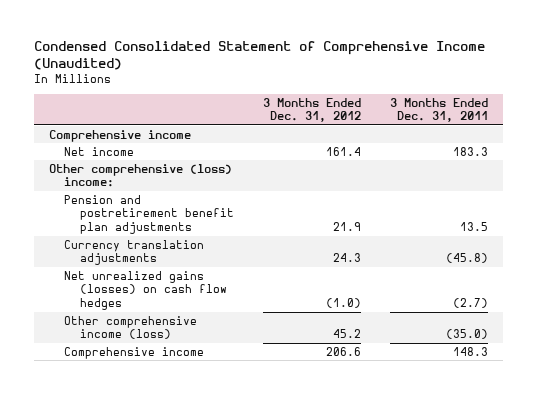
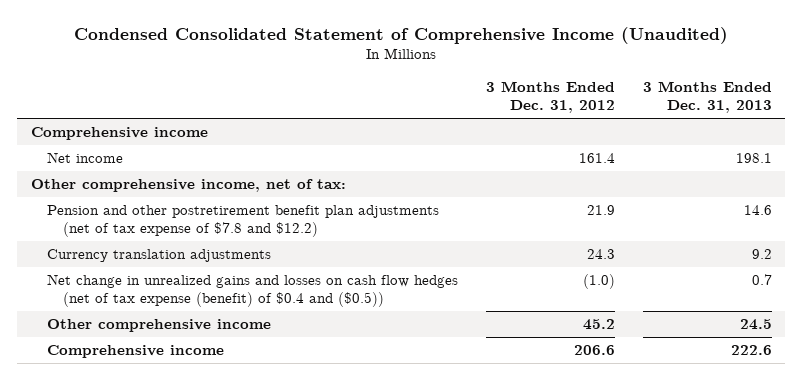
[389,97,488,123] 3 Months Ended Dec. 31, 2011 -> none
none -> [642,80,772,114] 3 Months Ended Dec. 31, 2013
[49,163,233,188] Other comprehensive (loss) income: -> [30,179,346,193] Other comprehensive income, net of tax:
[64,194,234,235] Pension and postretirement benefit plan adjustments -> [47,205,440,238] Pension and other postretirement benefit plan adjustments (net of tax expense of $7.8 and $12.2)
[64,270,227,311] Net unrealized gains (losses) on cash flow hedges -> [47,274,459,308] Net change in unrealized gains and losses on cash flow hedges (net of tax expense (benefit) of $0.4 and ($0.5))
[64,315,198,340] Other comprehensive income (loss) -> [47,319,272,333] Other comprehensive income

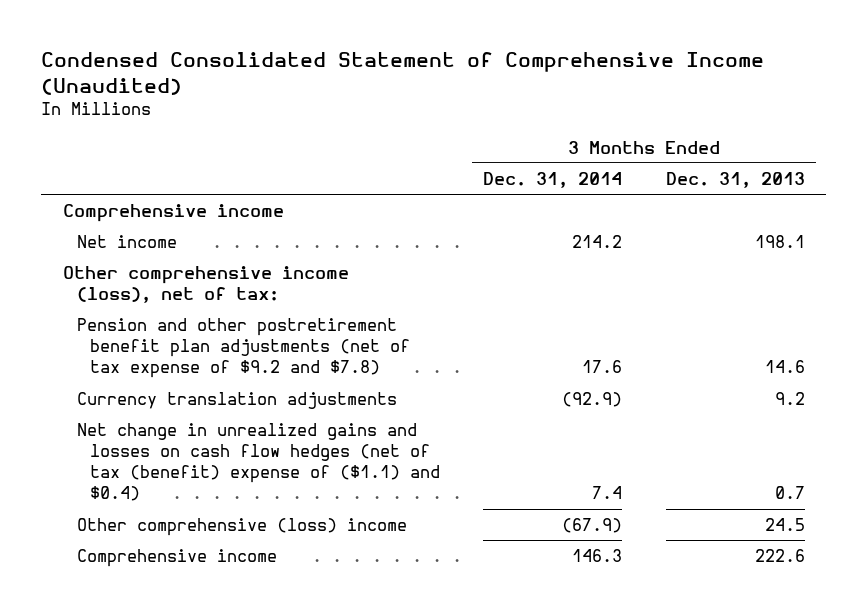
[485,80,615,114] 3 Months Ended Dec. 31, 2012 -> none
none -> [483,171,623,188] Dec. 31, 2014
[30,179,346,193] Other comprehensive income, net of tax: -> [63,265,350,304] Other comprehensive income (loss), net of tax:
[47,205,440,238] Pension and other postretirement benefit plan adjustments (net of tax expense of $7.8 and $12.2) -> [76,317,410,379] Pension and other postretirement benefit plan adjustments (net of tax expense of $9.2 and $7.8)
[47,274,459,308] Net change in unrealized gains and losses on cash flow hedges (net of tax expense (benefit) of $0.4 and ($0.5)) -> [76,422,440,502] Net change in unrealized gains and losses on cash flow hedges (net of tax (benefit) expense of ($1.1) and $0.4)
[47,319,272,333] Other comprehensive income -> [76,517,407,536] Other comprehensive (loss) income

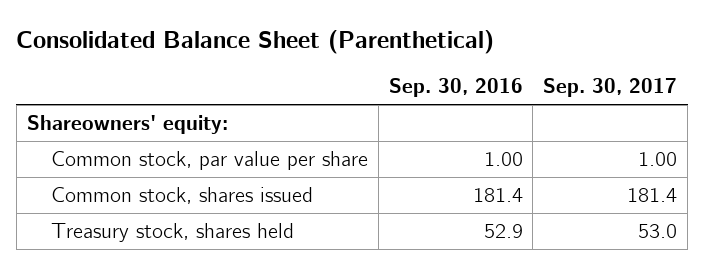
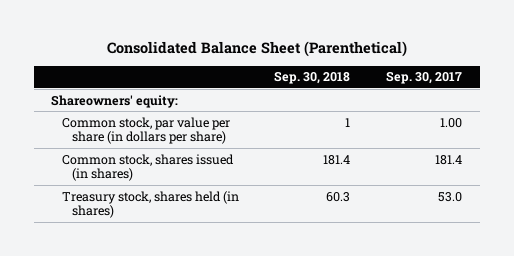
[388,78,523,98] Sep. 30, 2016 -> none
none -> [274,71,351,85] Sep. 30, 2018
[50,150,368,170] Common stock, par value per share -> [61,116,230,145] Common stock, par value per share (in dollars per share)
[50,186,313,204] Common stock, shares issued -> [61,153,234,182] Common stock, shares issued (in shares)
[50,222,294,242] Treasury stock, shares held -> [61,190,239,219] Treasury stock, shares held (in shares)

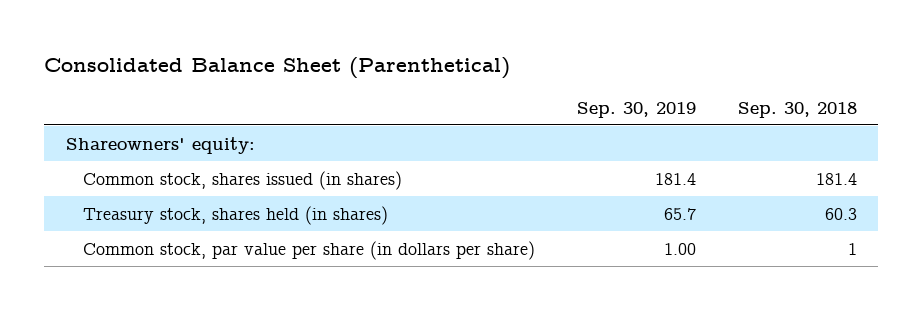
[386,71,463,85] Sep. 30, 2017 -> none
none -> [576,101,696,118] Sep. 30, 2019
[61,116,230,145] Common stock, par value per share (in dollars per share) -> [82,240,535,260] Common stock, par value per share (in dollars per share)

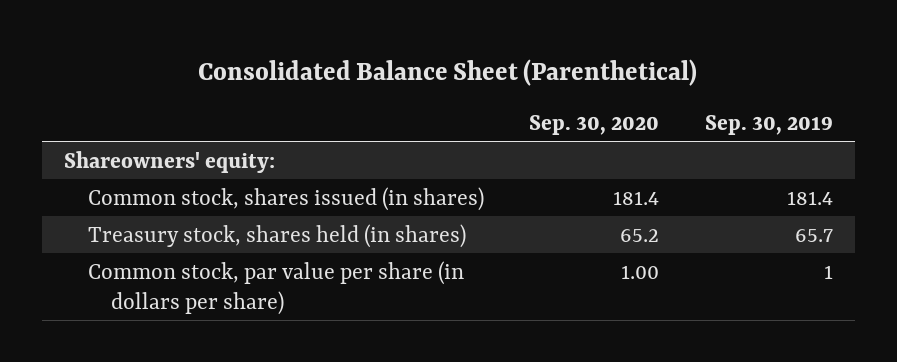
[738,101,858,118] Sep. 30, 2018 -> none
none -> [529,114,660,135] Sep. 30, 2020
[663,242,696,255] 1.00 -> [823,264,833,279] 1

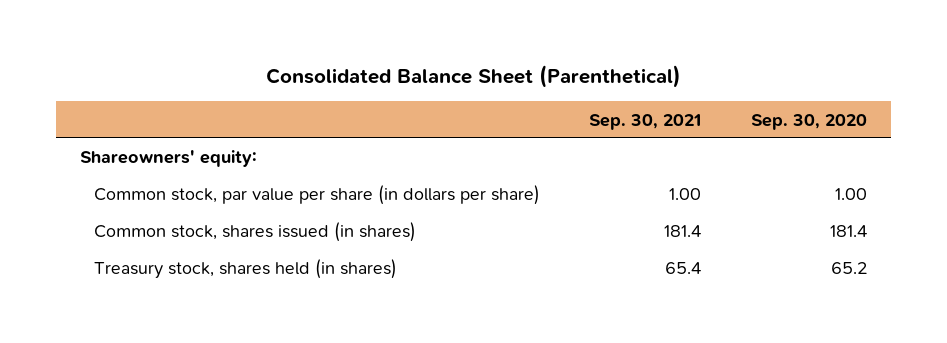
[704,114,833,135] Sep. 30, 2019 -> none
none -> [589,113,702,130] Sep. 30, 2021
[87,260,464,315] Common stock, par value per share (in dollars per share) -> [94,185,541,206] Common stock, par value per share (in dollars per share)

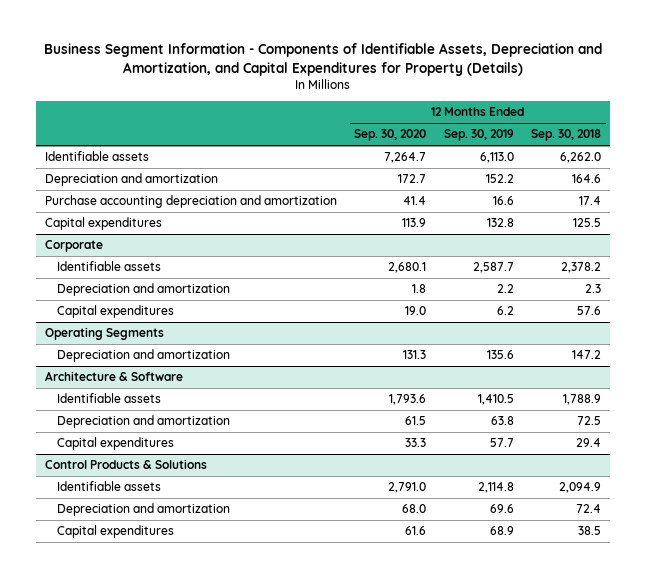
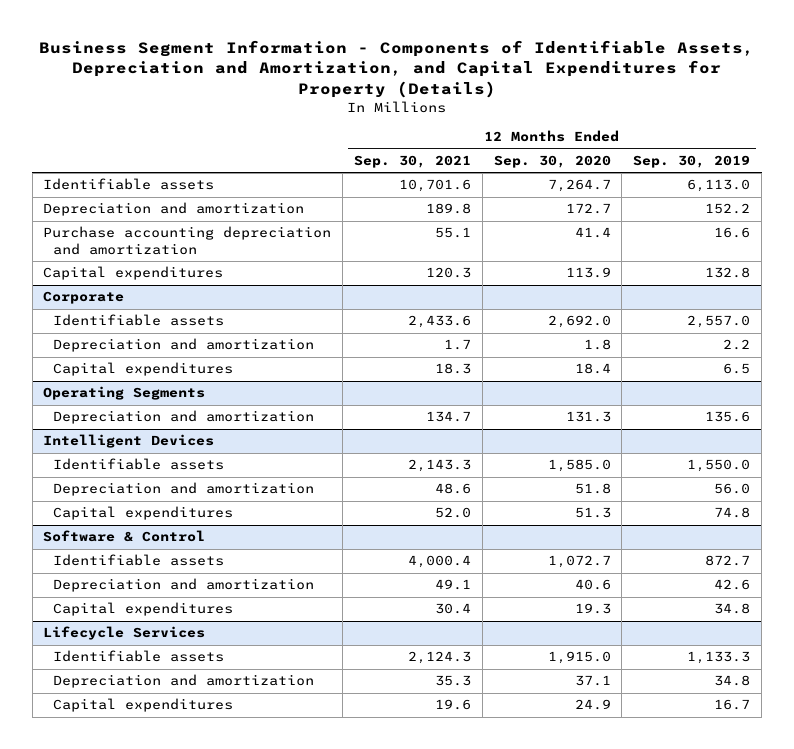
[531,129,602,142] Sep. 30, 2018 -> none
none -> [353,154,471,168] Sep. 30, 2021
[388,262,427,274] 2,680.1 -> [547,315,611,329] 2,692.0
[472,262,514,274] 2,587.7 -> [687,315,751,329] 2,557.0
[405,306,427,316] 19.0 -> [574,363,611,375] 18.4
[496,306,514,316] 6.2 -> [723,363,751,375] 6.5
[44,371,183,382] Architecture & Software -> none
[44,459,207,470] Control Products & Solutions -> none
none -> [43,434,215,449] Intelligent Devices
[389,394,427,406] 1,793.6 -> [547,459,611,473] 1,585.0
[477,394,514,406] 1,410.5 -> [687,459,751,473] 1,550.0
[405,416,427,426] 61.5 -> [574,483,611,495] 51.8
[490,416,514,426] 63.8 -> [714,483,751,495] 56.0
[405,438,427,448] 33.3 -> [574,507,611,519] 51.3
[489,438,514,448] 57.7 -> [714,507,751,519] 74.8
none -> [43,530,206,543] Software & Control
[388,482,427,494] 2,791.0 -> [547,555,611,569] 1,072.7
[477,482,514,494] 2,114.8 -> [705,555,751,567] 872.7
[402,504,427,514] 68.0 -> [574,579,611,591] 40.6
[489,504,514,514] 69.6 -> [714,579,751,591] 42.6
[405,526,427,536] 61.6 -> [574,603,611,615] 19.3
[489,526,514,536] 68.9 -> [714,603,751,615] 34.8
none -> [43,626,206,641] Lifecycle Services
none -> [53,650,225,663] Identifiable assets
none -> [53,674,315,689] Depreciation and amortization
none -> [53,698,234,713] Capital expenditures

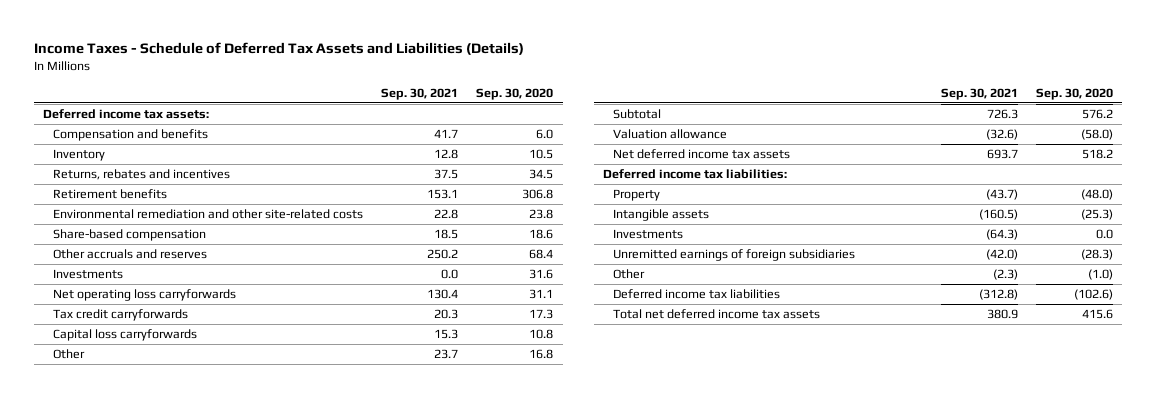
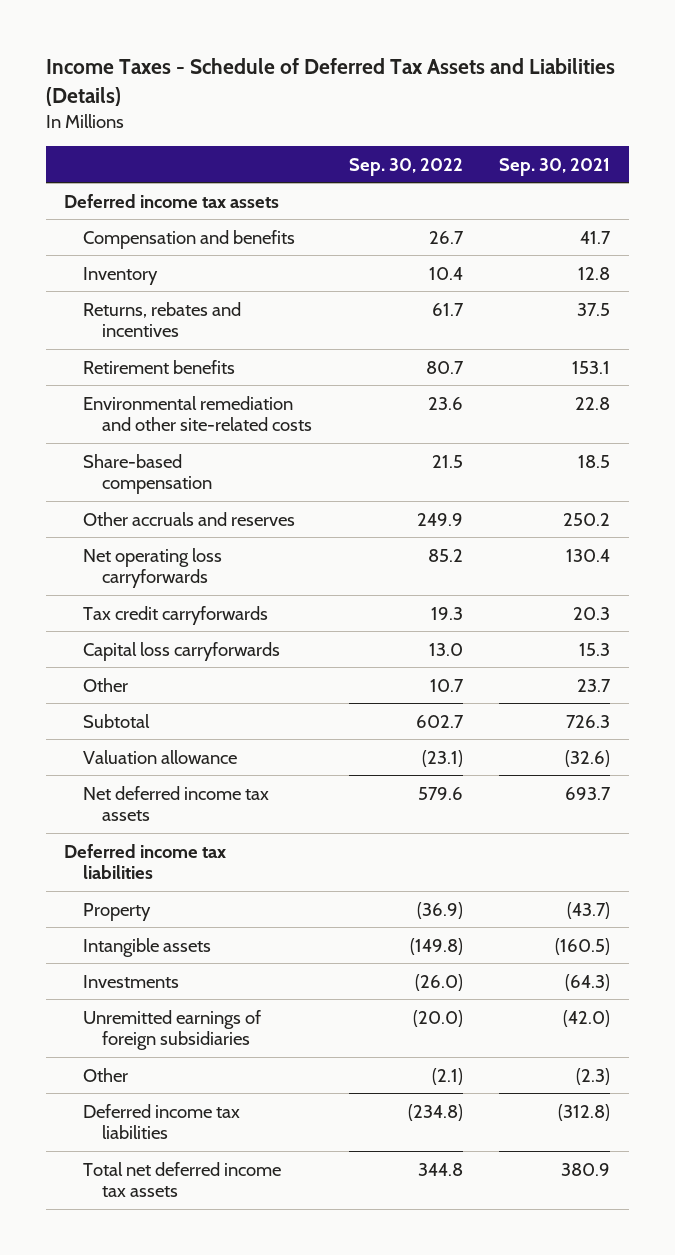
[476,87,554,100] Sep. 30, 2020 -> none
none -> [348,157,463,176] Sep. 30, 2022
[42,109,209,120] Deferred income tax assets: -> [64,193,280,208] Deferred income tax assets
[53,269,124,280] Investments -> none
[602,169,787,180] Deferred income tax liabilities: -> [64,843,227,880] Deferred income tax liabilities

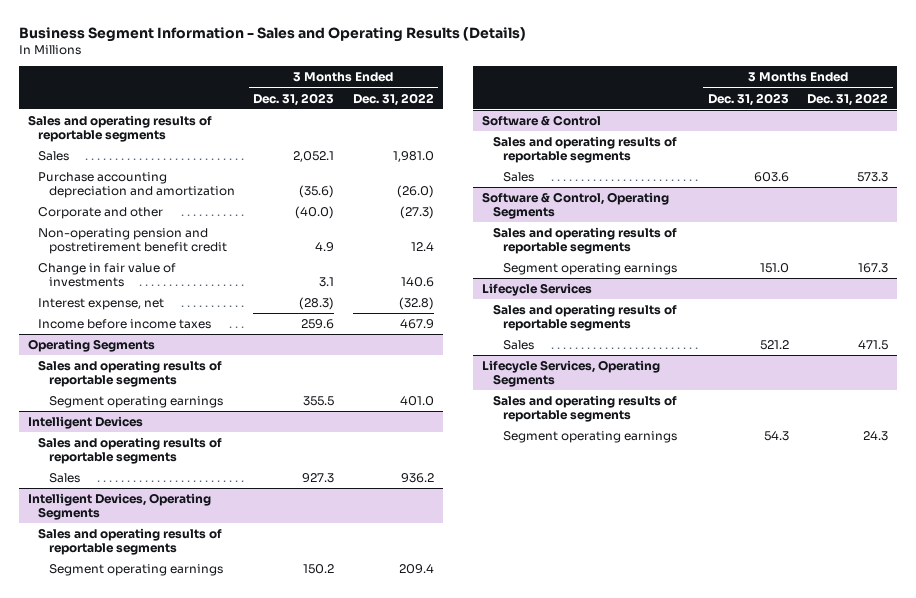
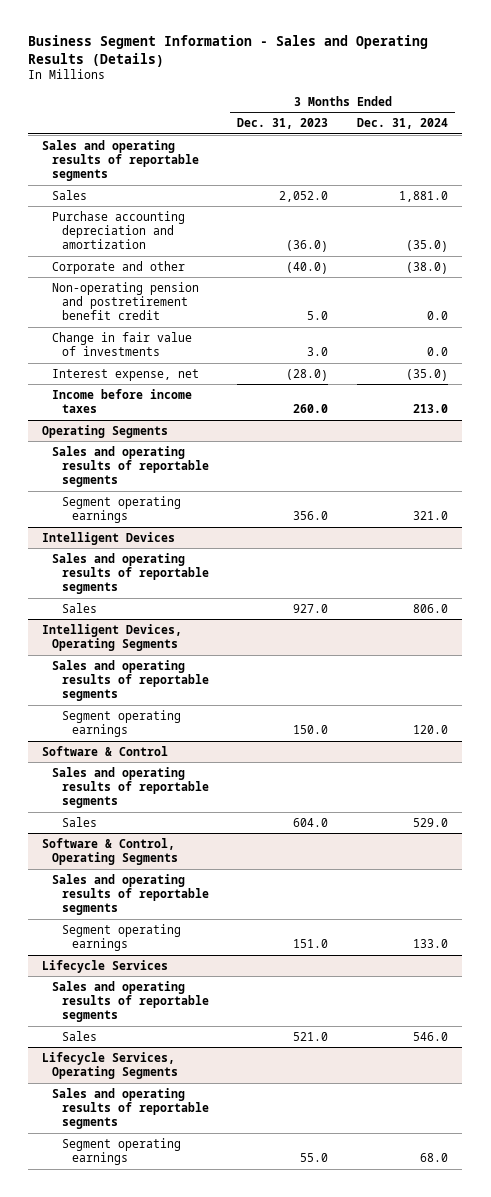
[352,92,434,106] Dec. 31, 2022 -> none
none -> [357,118,449,130] Dec. 31, 2024
[293,151,335,163] 2,052.1 -> [279,190,329,202] 2,052.0
[299,185,335,199] (35.6) -> [286,240,329,253] (36.0)
[315,242,335,253] 4.9 -> [307,311,329,321] 5.0
[319,277,335,288] 3.1 -> [307,347,329,357] 3.0
[299,297,335,311] (28.3) -> [286,368,329,381] (28.0)
[301,319,335,330] 259.6 -> [293,404,329,414] 260.0
[303,396,335,407] 355.5 -> [293,511,329,521] 356.0
[302,473,335,484] 927.3 -> [293,603,329,613] 927.0
[303,564,335,575] 150.2 -> [293,725,329,735] 150.0
[753,172,789,183] 603.6 -> [293,817,329,827] 604.0
[759,340,789,351] 521.2 -> [293,1031,329,1041] 521.0
[763,431,789,442] 54.3 -> [300,1153,329,1163] 55.0

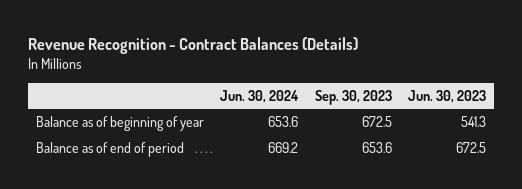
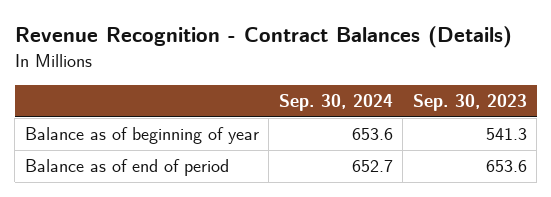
[220,89,300,103] Jun. 30, 2024 -> none
[408,89,487,103] Jun. 30, 2023 -> none
none -> [278,93,393,111] Sep. 30, 2024
[361,115,392,127] 672.5 -> [485,128,527,141] 541.3

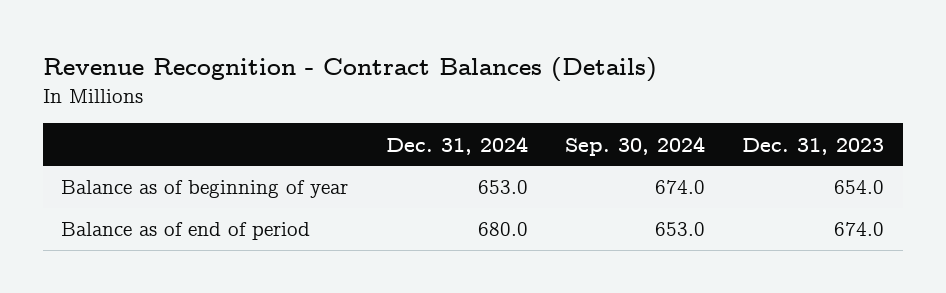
[412,93,527,111] Sep. 30, 2023 -> none
none -> [385,135,528,155] Dec. 31, 2024
none -> [742,137,885,155] Dec. 31, 2023
[351,128,393,141] 653.6 -> [654,180,705,195] 674.0
[351,160,393,173] 652.7 -> [654,222,705,237] 653.0

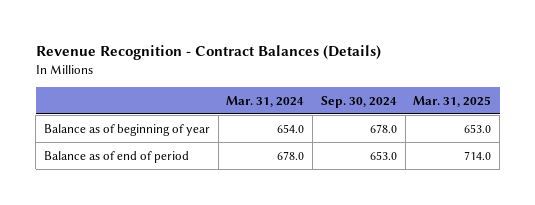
[385,135,528,155] Dec. 31, 2024 -> none
[742,137,885,155] Dec. 31, 2023 -> none
none -> [226,95,305,107] Mar. 31, 2024
none -> [413,95,492,107] Mar. 31, 2025
[654,180,705,195] 674.0 -> [369,123,397,133] 678.0

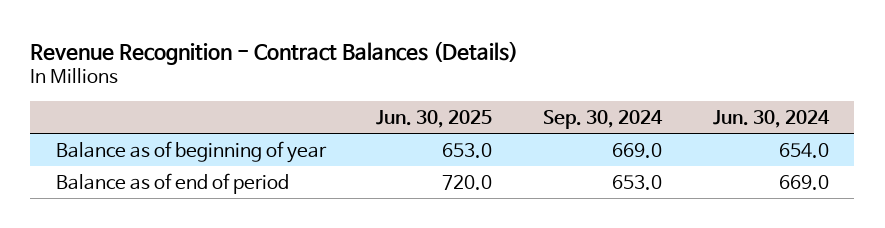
[226,95,305,107] Mar. 31, 2024 -> none
[413,95,492,107] Mar. 31, 2025 -> none
none -> [376,110,493,129] Jun. 30, 2025
none -> [713,110,831,129] Jun. 30, 2024
[369,123,397,133] 678.0 -> [612,142,663,158] 669.0

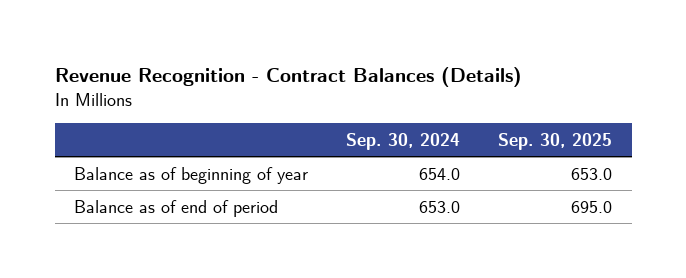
[376,110,493,129] Jun. 30, 2025 -> none
[713,110,831,129] Jun. 30, 2024 -> none
none -> [498,132,613,150] Sep. 30, 2025
[612,142,663,158] 669.0 -> [419,167,461,180] 654.0

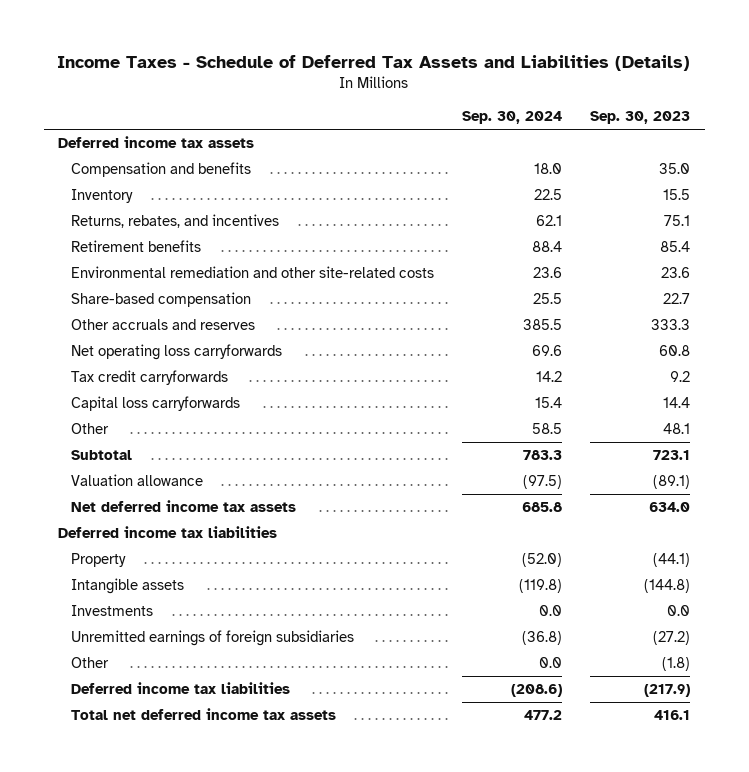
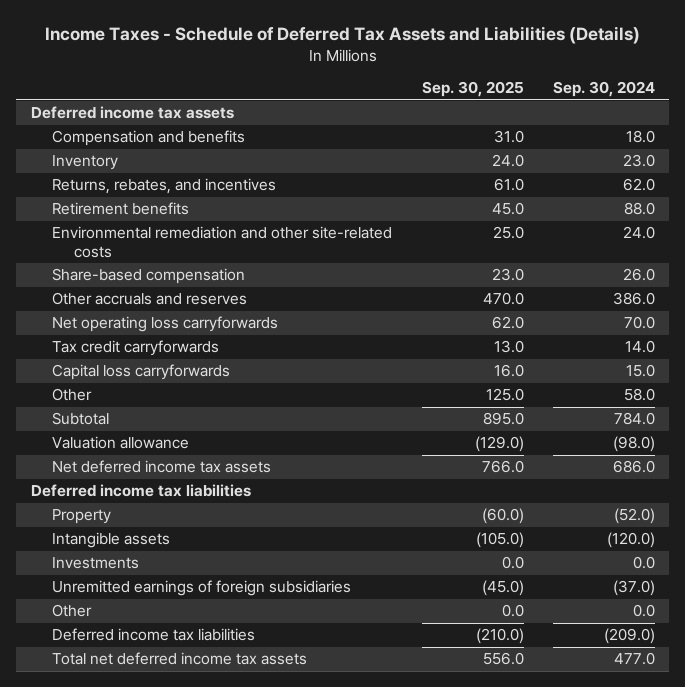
[590,111,691,125] Sep. 30, 2023 -> none
none -> [421,81,524,98] Sep. 30, 2025
[534,189,563,201] 22.5 -> [622,154,655,168] 23.0
[536,215,563,227] 62.1 -> [622,178,655,192] 62.0
[532,241,563,253] 88.4 -> [623,202,655,216] 88.0
[533,267,563,279] 23.6 -> [622,226,655,240] 24.0
[533,293,563,305] 25.5 -> [622,268,655,282] 26.0
[523,319,563,331] 385.5 -> [612,292,655,306] 386.0
[532,345,563,357] 69.6 -> [623,316,655,330] 70.0
[536,371,563,383] 14.2 -> [624,340,655,354] 14.0
[535,397,563,409] 15.4 -> [625,364,655,378] 15.0
[532,423,563,435] 58.5 -> [623,388,655,402] 58.0
[523,450,563,461] 783.3 -> [613,412,655,426] 784.0
[523,475,563,490] (97.5) -> [612,436,655,453] (98.0)
[522,502,563,513] 685.8 -> [612,460,655,474] 686.0
[519,579,563,594] (119.8) -> [606,532,655,549] (120.0)
[522,631,563,646] (36.8) -> [612,580,655,597] (37.0)
[511,684,563,698] (208.6) -> [603,628,655,645] (209.0)
[524,710,563,721] 477.2 -> [613,652,655,666] 477.0

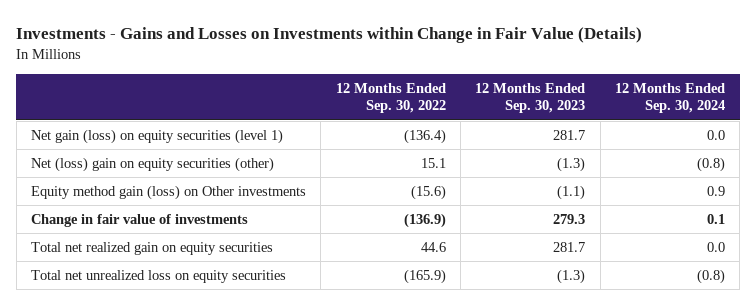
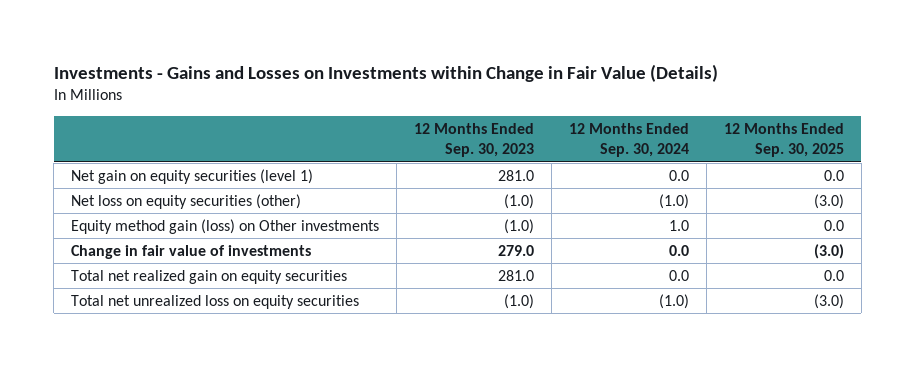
[335,82,446,114] 12 Months Ended Sep. 30, 2022 -> none
none -> [723,122,844,158] 12 Months Ended Sep. 30, 2025
[31,129,284,145] Net gain (loss) on equity securities (level 1) -> [71,168,314,184] Net gain on equity securities (level 1)
[553,130,586,141] 281.7 -> [498,169,535,181] 281.0
[31,157,275,173] Net (loss) gain on equity securities (other) -> [71,193,302,209] Net loss on equity securities (other)
[557,157,586,173] (1.3) -> [504,193,535,209] (1.0)
[696,157,725,173] (0.8) -> [658,193,689,209] (1.0)
[557,185,586,201] (1.1) -> [504,218,535,234] (1.0)
[706,186,725,197] 0.9 -> [668,219,689,231] 1.0
[553,214,586,225] 279.3 -> [498,244,535,256] 279.0
[706,214,725,225] 0.1 -> [668,244,689,256] 0.0
[553,242,586,253] 281.7 -> [498,269,535,281] 281.0
[557,269,586,285] (1.3) -> [504,293,535,309] (1.0)
[696,269,725,285] (0.8) -> [658,293,689,309] (1.0)

